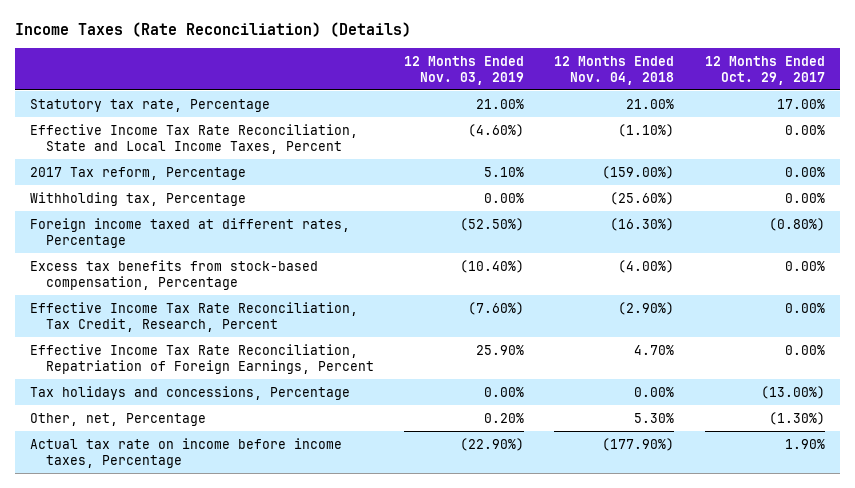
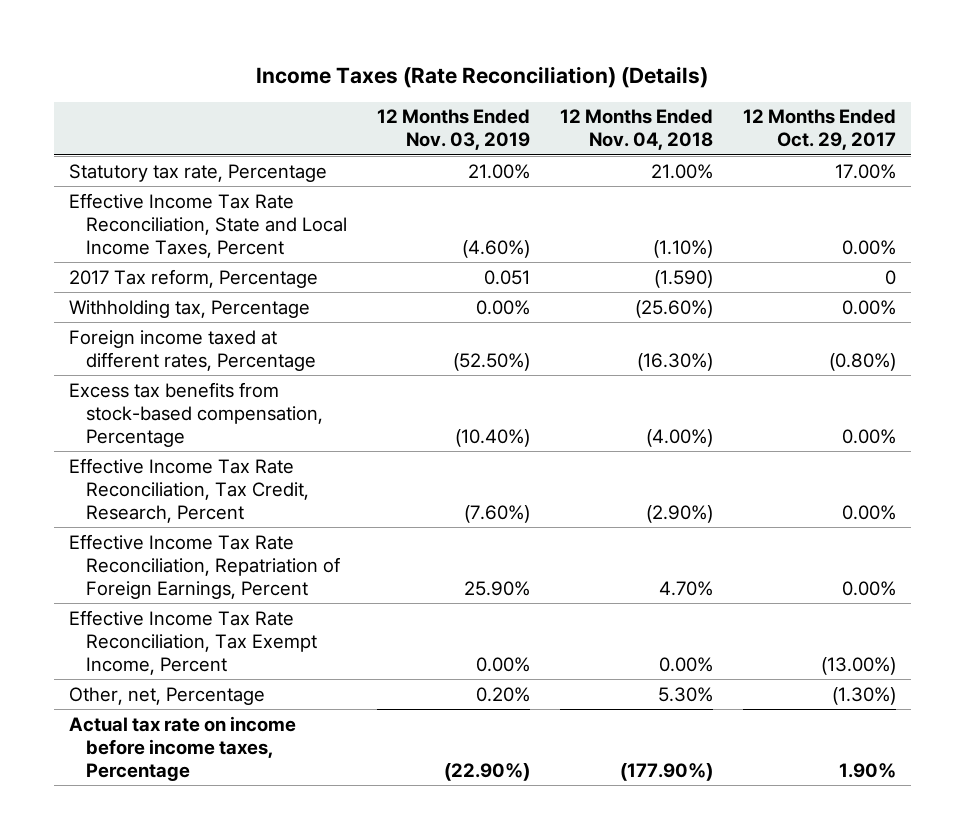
[483,166,524,177] 5.10% -> [483,269,530,285] 0.051
[602,165,675,179] (159.00%) -> [653,269,713,288] (1.590)
[784,166,825,177] 0.00% -> [884,269,896,285] 0
[30,385,351,400] Tax holidays and concessions, Percentage -> none
none -> [68,609,317,676] Effective Income Tax Rate Reconciliation, Tax Exempt Income, Percent

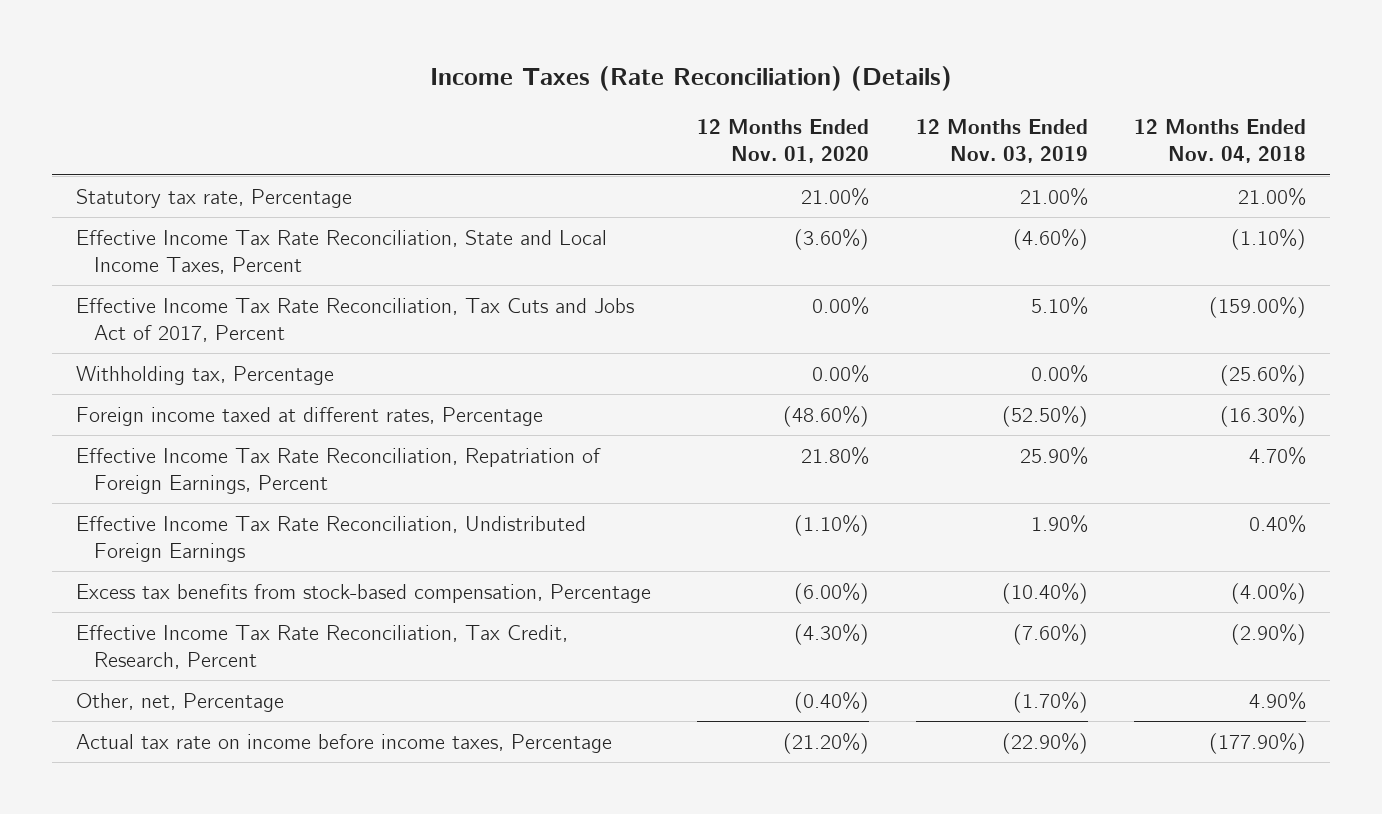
[742,109,896,151] 12 Months Ended Oct. 29, 2017 -> none
none -> [697,119,870,164] 12 Months Ended Nov. 01, 2020
[68,268,318,288] 2017 Tax reform, Percentage -> none
none -> [75,297,634,342] Effective Income Tax Rate Reconciliation, Tax Cuts and Jobs Act of 2017, Percent
[68,533,340,600] Effective Income Tax Rate Reconciliation, Repatriation of Foreign Earnings, Percent -> [75,447,601,494] Effective Income Tax Rate Reconciliation, Repatriation of Foreign Earnings, Percent
none -> [75,515,586,562] Effective Income Tax Rate Reconciliation, Undistributed Foreign Earnings
[68,609,317,676] Effective Income Tax Rate Reconciliation, Tax Exempt Income, Percent -> none
[475,686,530,702] 0.20% -> [1012,691,1088,713] (1.70%)
[657,686,713,702] 5.30% -> [1249,691,1307,710] 4.90%

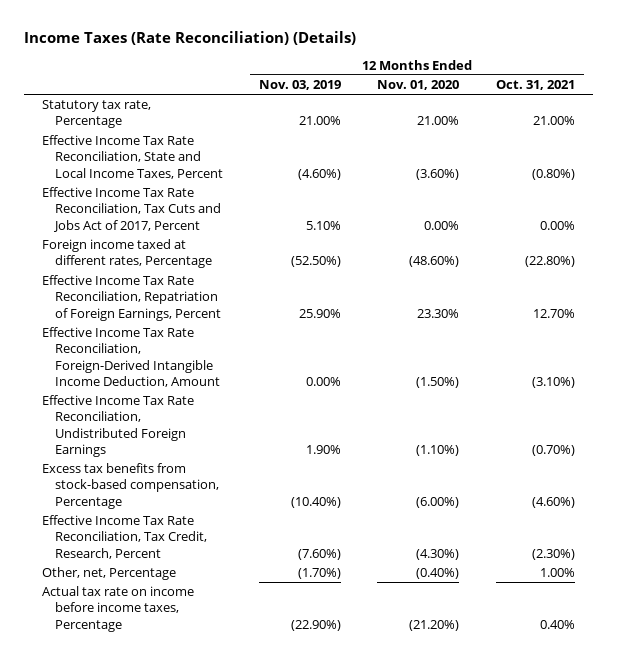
[1134,119,1307,164] 12 Months Ended Nov. 04, 2018 -> none
none -> [495,80,575,91] Oct. 31, 2021
[75,365,334,385] Withholding tax, Percentage -> none
[801,446,870,465] 21.80% -> [417,308,460,318] 23.30%
none -> [41,327,220,387] Effective Income Tax Rate Reconciliation, Foreign-Derived Intangible Income Deduction, Amount

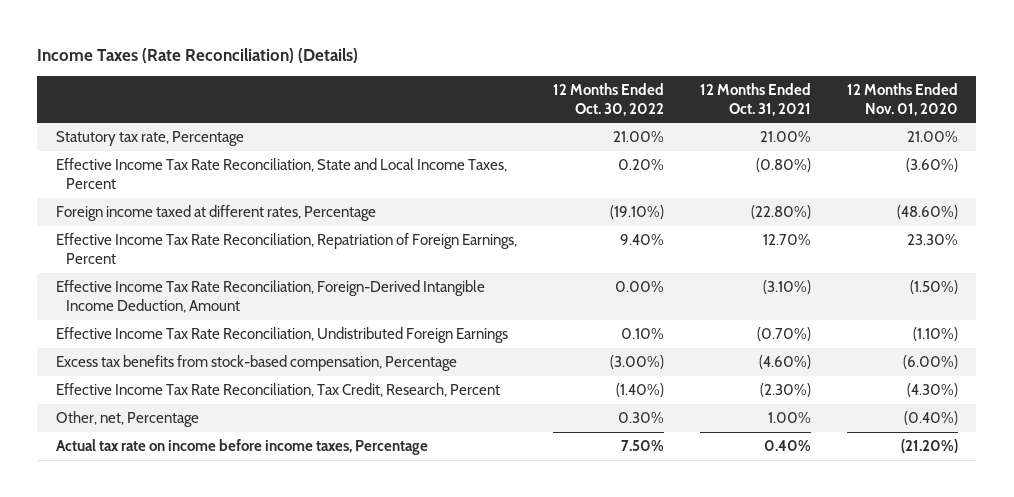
[258,80,341,91] Nov. 03, 2019 -> none
none -> [552,82,664,116] 12 Months Ended Oct. 30, 2022
[41,187,221,232] Effective Income Tax Rate Reconciliation, Tax Cuts and Jobs Act of 2017, Percent -> none

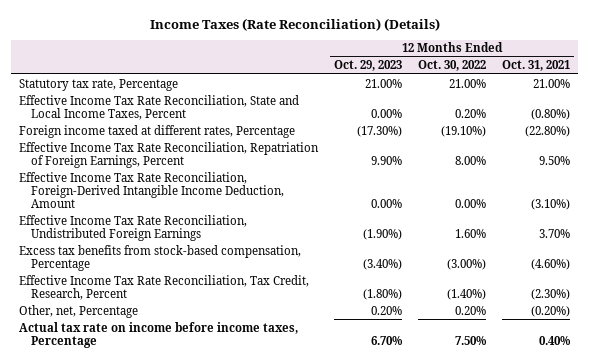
[847,82,959,116] 12 Months Ended Nov. 01, 2020 -> none
none -> [334,60,403,72] Oct. 29, 2023
[619,234,664,246] 9.40% -> [455,155,487,165] 8.00%
[762,234,811,246] 12.70% -> [539,155,571,165] 9.50%
[620,328,664,340] 0.10% -> [455,228,487,238] 1.60%
[756,327,811,342] (0.70%) -> [539,228,571,238] 3.70%
[617,412,664,424] 0.30% -> [455,305,487,315] 0.20%
[767,412,811,424] 1.00% -> [531,305,571,317] (0.20%)

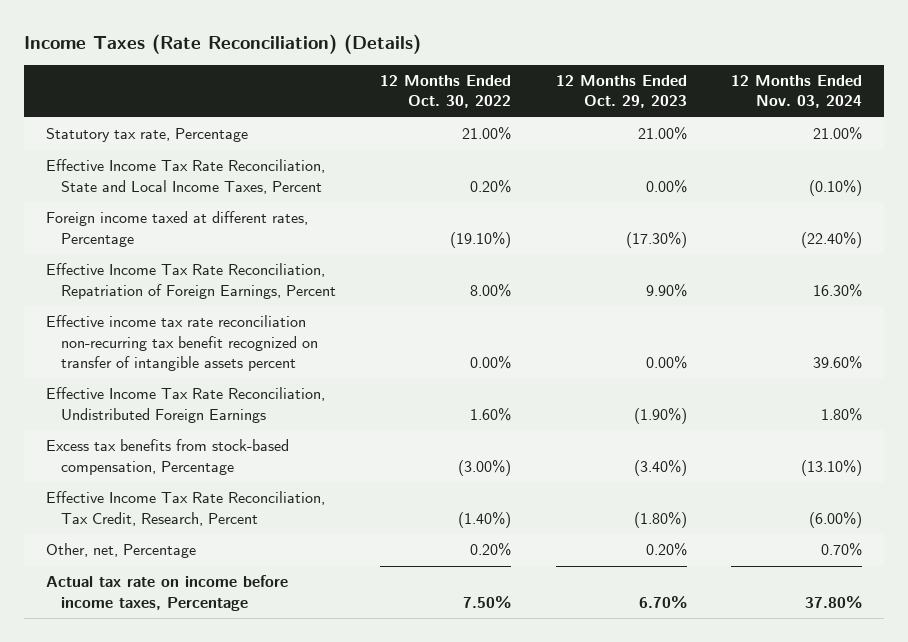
[502,60,571,72] Oct. 31, 2021 -> none
none -> [730,75,862,109] 12 Months Ended Nov. 03, 2024
[19,171,285,208] Effective Income Tax Rate Reconciliation, Foreign-Derived Intangible Income Deduction, Amount -> none
none -> [46,315,319,371] Effective income tax rate reconciliation non-recurring tax benefit recognized on transfer of intangible assets percent

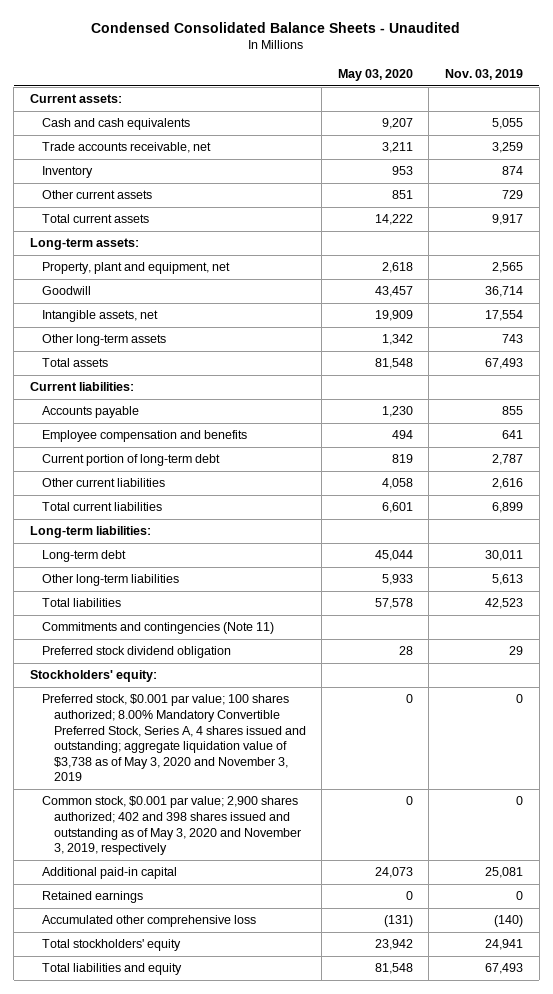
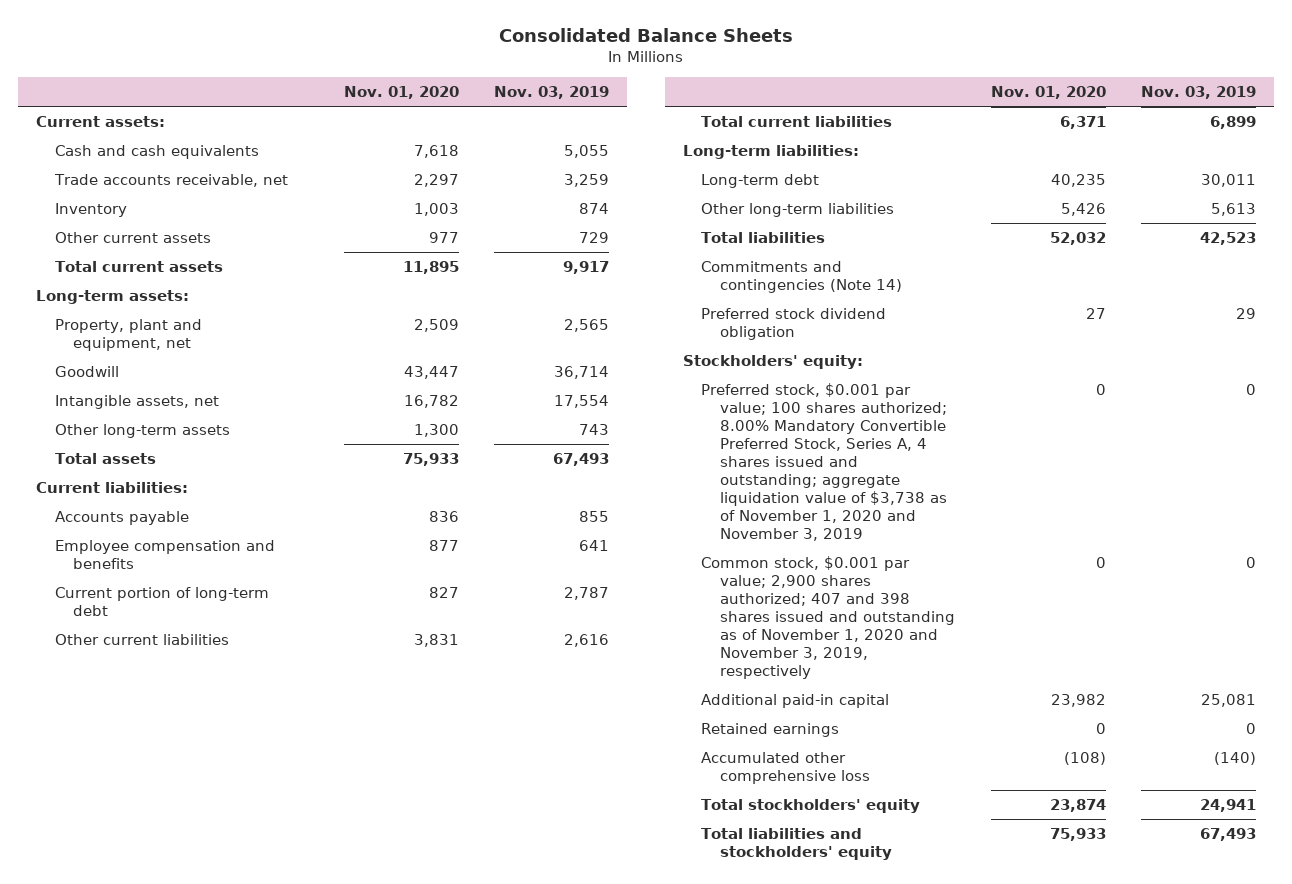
[91,21,461,33] Condensed Consolidated Balance Sheets - Unaudited -> [499,27,794,42] Consolidated Balance Sheets
[337,69,413,82] May 03, 2020 -> none
none -> [343,86,459,100] Nov. 01, 2020
[41,622,274,635] Commitments and contingencies (Note 11) -> [701,260,903,293] Commitments and contingencies (Note 14)
[41,694,306,782] Preferred stock, $0.001 par value; 100 shares authorized; 8.00% Mandatory Convertible Preferred Stock, Series A, 4 shares issued and outstanding; aggregate liquidation value of $3,738 as of May 3, 2020 and November 3, 2019 -> [701,382,948,541] Preferred stock, $0.001 par value; 100 shares authorized; 8.00% Mandatory Convertible Preferred Stock, Series A, 4 shares issued and outstanding; aggregate liquidation value of $3,738 as of November 1, 2020 and November 3, 2019
[41,796,301,856] Common stock, $0.001 par value; 2,900 shares authorized; 402 and 398 shares issued and outstanding as of May 3, 2020 and November 3, 2019, respectively -> [701,555,956,679] Common stock, $0.001 par value; 2,900 shares authorized; 407 and 398 shares issued and outstanding as of November 1, 2020 and November 3, 2019, respectively
[41,963,182,976] Total liabilities and equity -> [701,827,893,860] Total liabilities and stockholders' equity

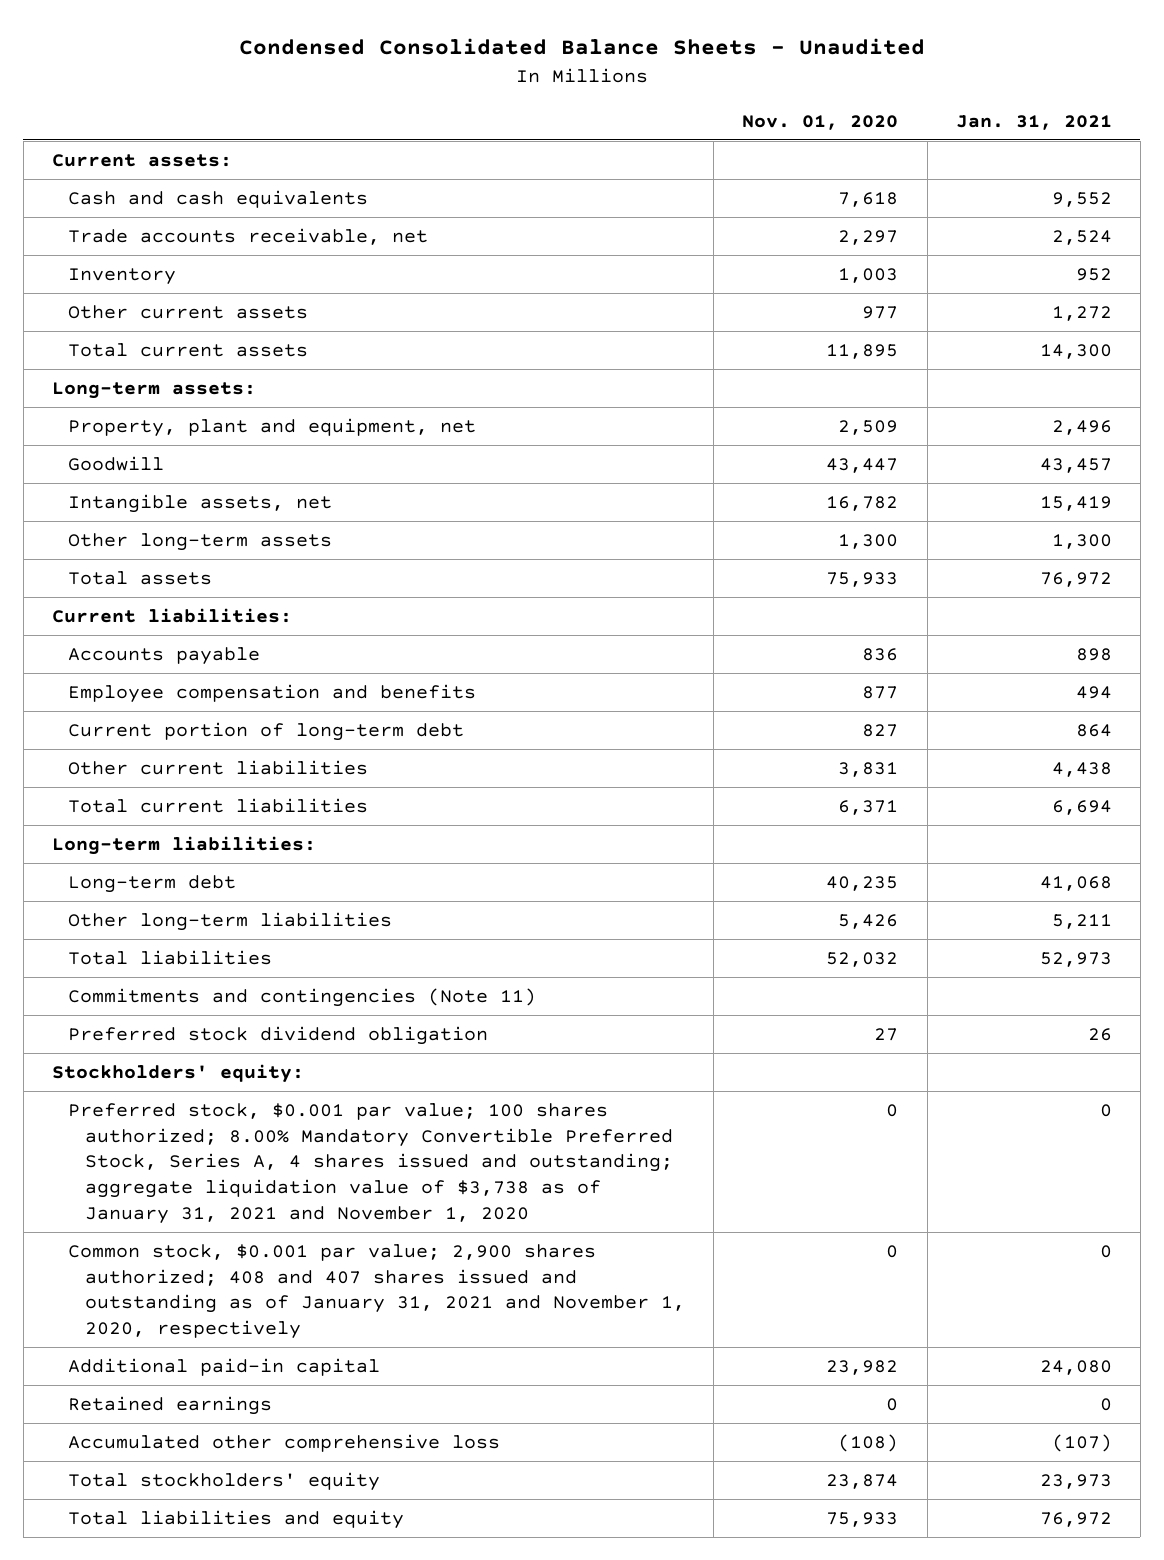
[499,27,794,42] Consolidated Balance Sheets -> [238,38,925,56] Condensed Consolidated Balance Sheets - Unaudited
[494,86,610,100] Nov. 03, 2019 -> none
none -> [955,114,1112,130] Jan. 31, 2021
[701,260,903,293] Commitments and contingencies (Note 14) -> [68,987,537,1007] Commitments and contingencies (Note 11)
[701,382,948,541] Preferred stock, $0.001 par value; 100 shares authorized; 8.00% Mandatory Convertible Preferred Stock, Series A, 4 shares issued and outstanding; aggregate liquidation value of $3,738 as of November 1, 2020 and November 3, 2019 -> [68,1102,674,1224] Preferred stock, $0.001 par value; 100 shares authorized; 8.00% Mandatory Convertible Preferred Stock, Series A, 4 shares issued and outstanding; aggregate liquidation value of $3,738 as of January 31, 2021 and November 1, 2020
[701,555,956,679] Common stock, $0.001 par value; 2,900 shares authorized; 407 and 398 shares issued and outstanding as of November 1, 2020 and November 3, 2019, respectively -> [68,1243,686,1339] Common stock, $0.001 par value; 2,900 shares authorized; 408 and 407 shares issued and outstanding as of January 31, 2021 and November 1, 2020, respectively
[701,827,893,860] Total liabilities and stockholders' equity -> [68,1509,405,1529] Total liabilities and equity

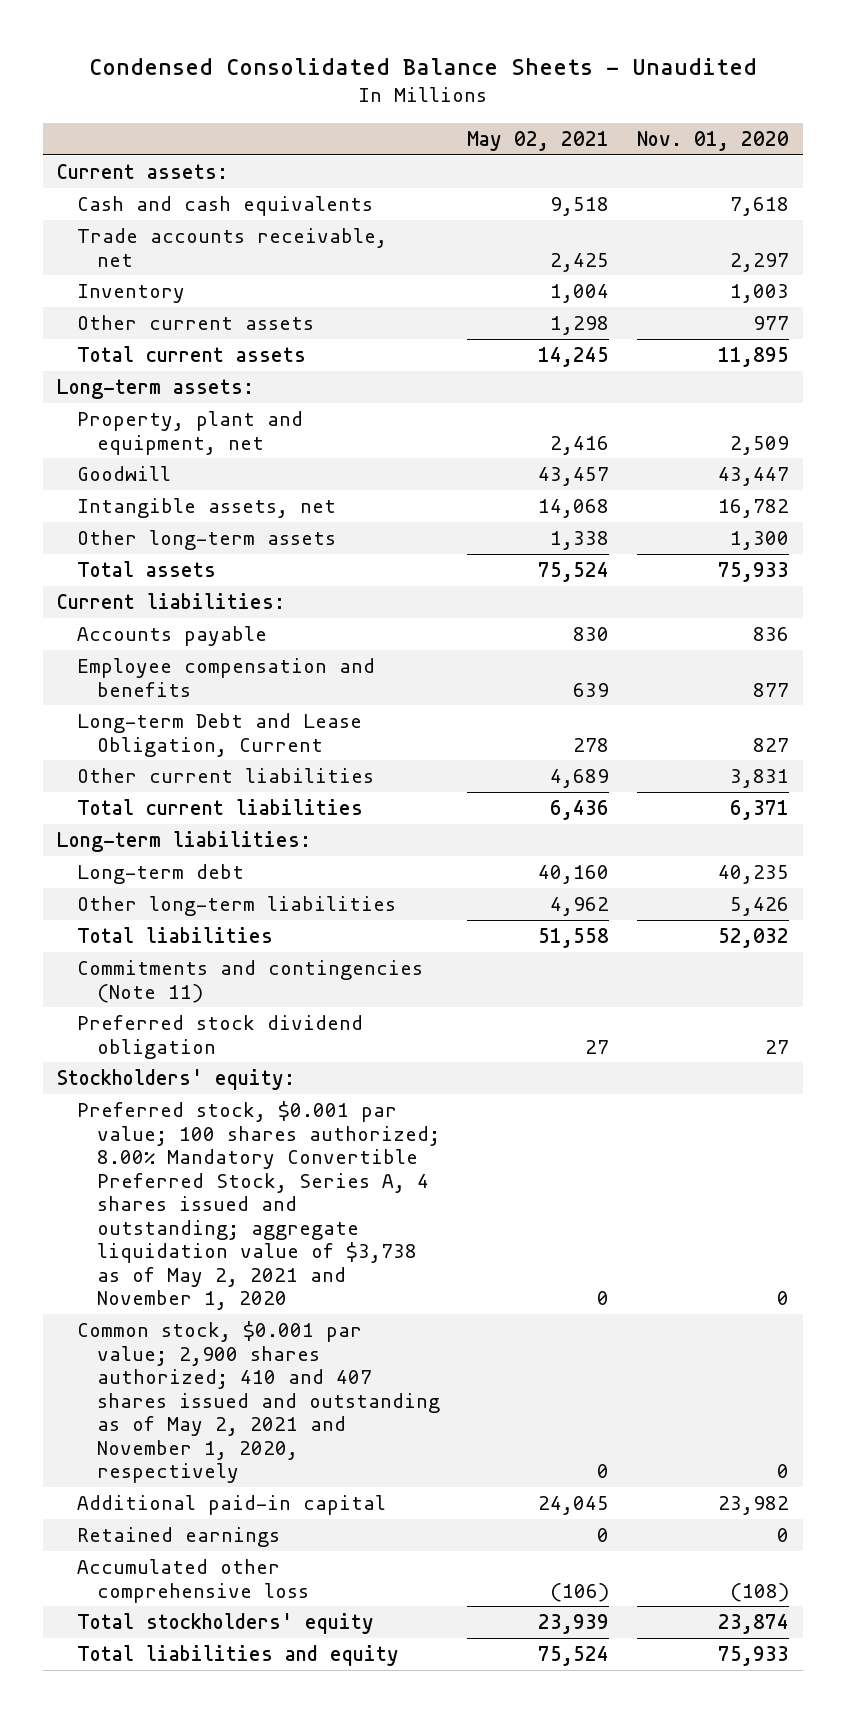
[955,114,1112,130] Jan. 31, 2021 -> none
none -> [467,130,610,151] May 02, 2021
[68,721,465,741] Current portion of long-term debt -> [76,712,362,757] Long-term Debt and Lease Obligation, Current
[68,1102,674,1224] Preferred stock, $0.001 par value; 100 shares authorized; 8.00% Mandatory Convertible Preferred Stock, Series A, 4 shares issued and outstanding; aggregate liquidation value of $3,738 as of January 31, 2021 and November 1, 2020 -> [76,1100,440,1311] Preferred stock, $0.001 par value; 100 shares authorized; 8.00% Mandatory Convertible Preferred Stock, Series A, 4 shares issued and outstanding; aggregate liquidation value of $3,738 as of May 2, 2021 and November 1, 2020
[68,1243,686,1339] Common stock, $0.001 par value; 2,900 shares authorized; 408 and 407 shares issued and outstanding as of January 31, 2021 and November 1, 2020, respectively -> [76,1320,440,1484] Common stock, $0.001 par value; 2,900 shares authorized; 410 and 407 shares issued and outstanding as of May 2, 2021 and November 1, 2020, respectively

